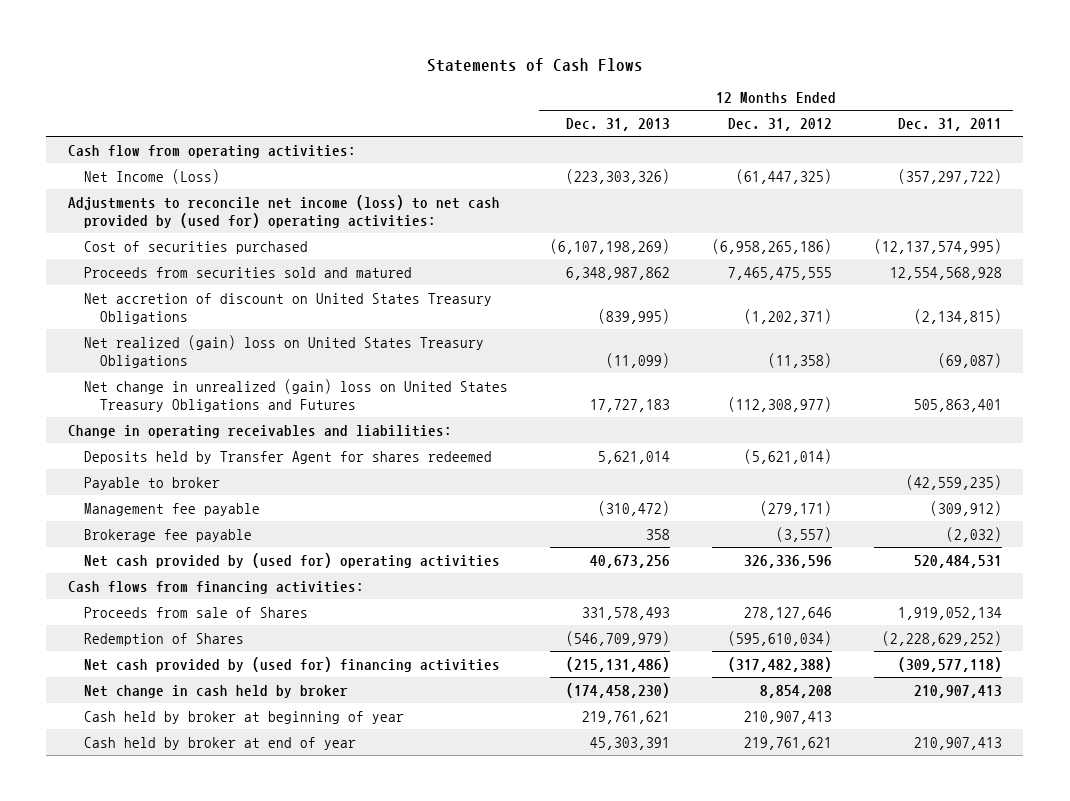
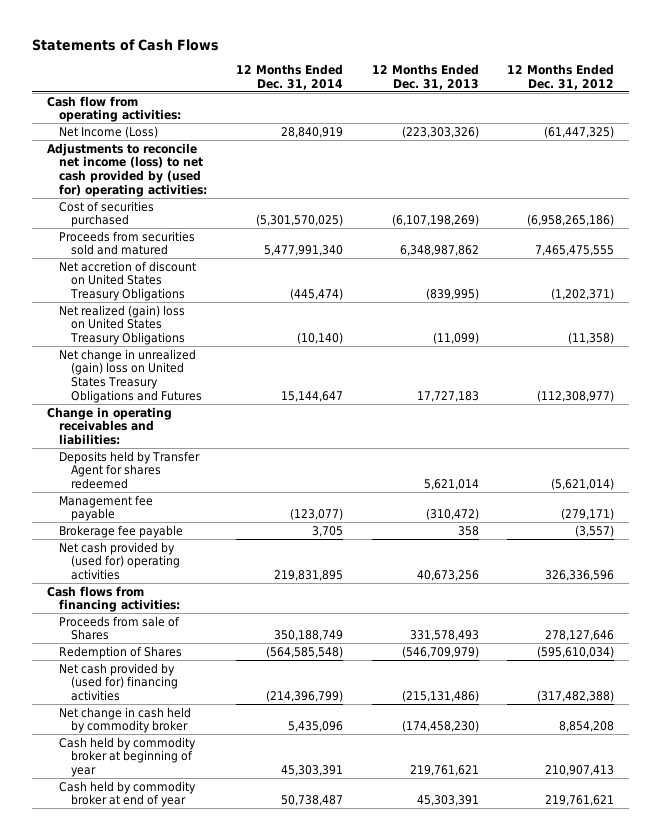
[898,117,1003,131] Dec. 31, 2011 -> none
none -> [235,64,343,90] 12 Months Ended Dec. 31, 2014
[83,476,220,490] Payable to broker -> none
[83,684,348,698] Net change in cash held by broker -> [58,706,191,734] Net change in cash held by commodity broker
[83,710,404,724] Cash held by broker at beginning of year -> [58,736,196,777] Cash held by commodity broker at beginning of year
[83,736,356,750] Cash held by broker at end of year -> [58,780,196,808] Cash held by commodity broker at end of year

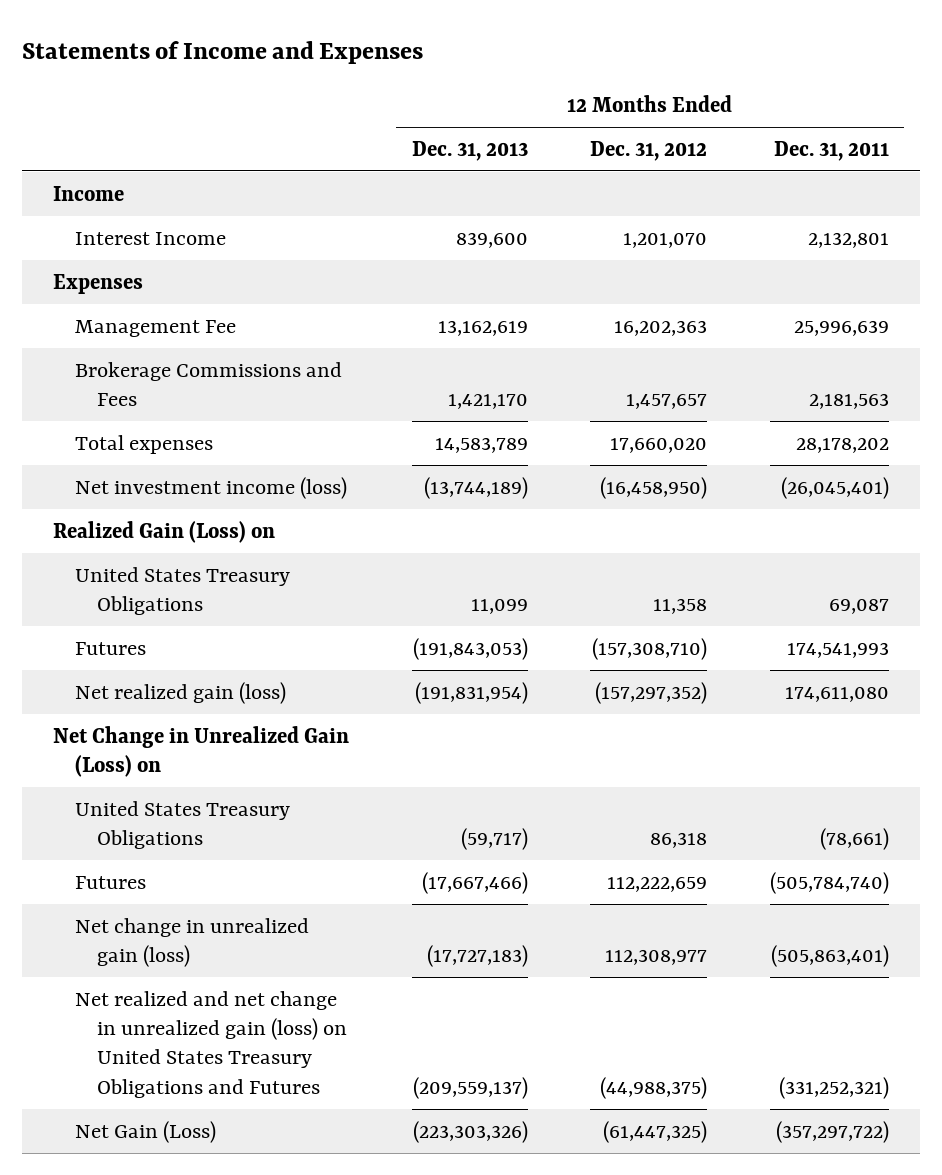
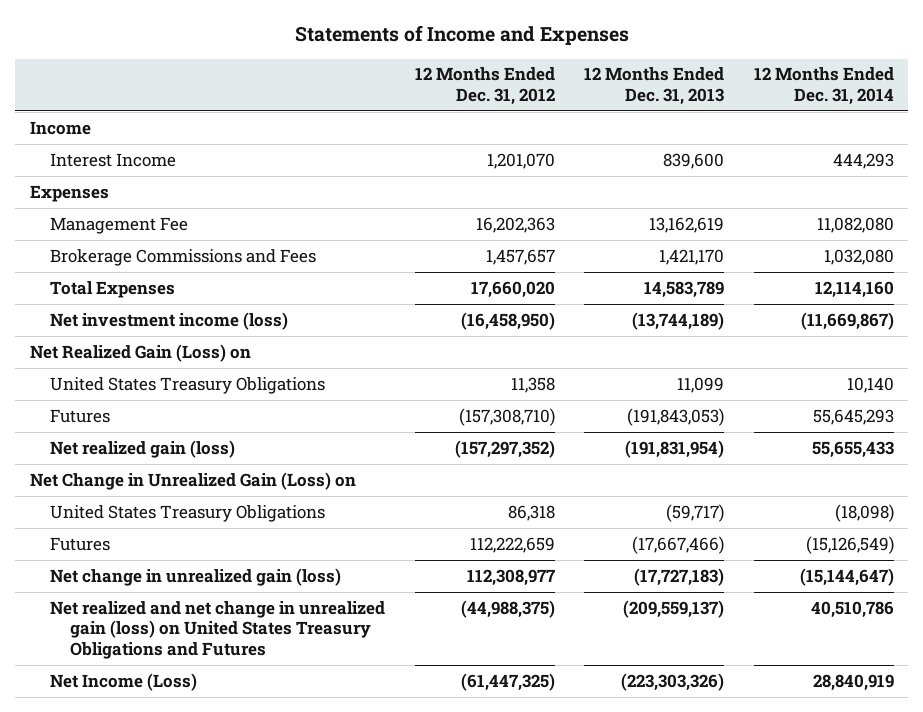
[773,140,889,161] Dec. 31, 2011 -> none
none -> [753,67,894,105] 12 Months Ended Dec. 31, 2014
[75,434,214,454] Total expenses -> [50,280,176,298] Total Expenses
[53,520,276,543] Realized Gain (Loss) on -> [29,343,251,362] Net Realized Gain (Loss) on
[75,1120,217,1143] Net Gain (Loss) -> [50,672,198,691] Net Income (Loss)

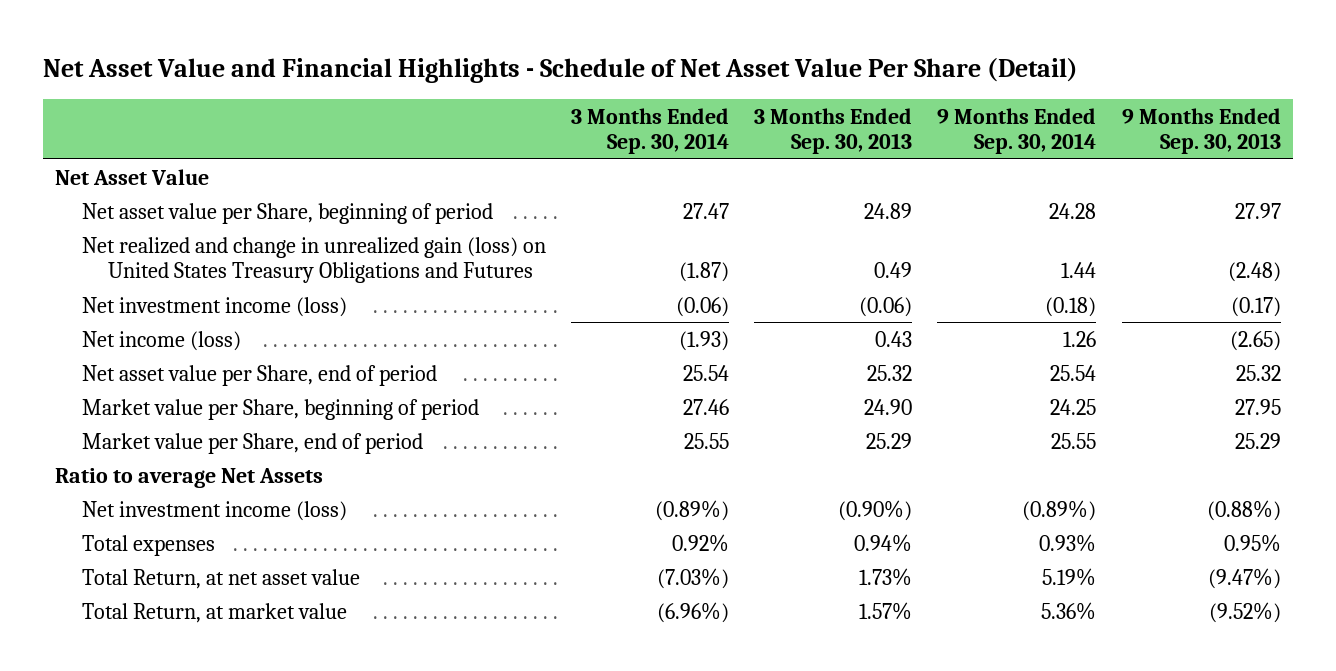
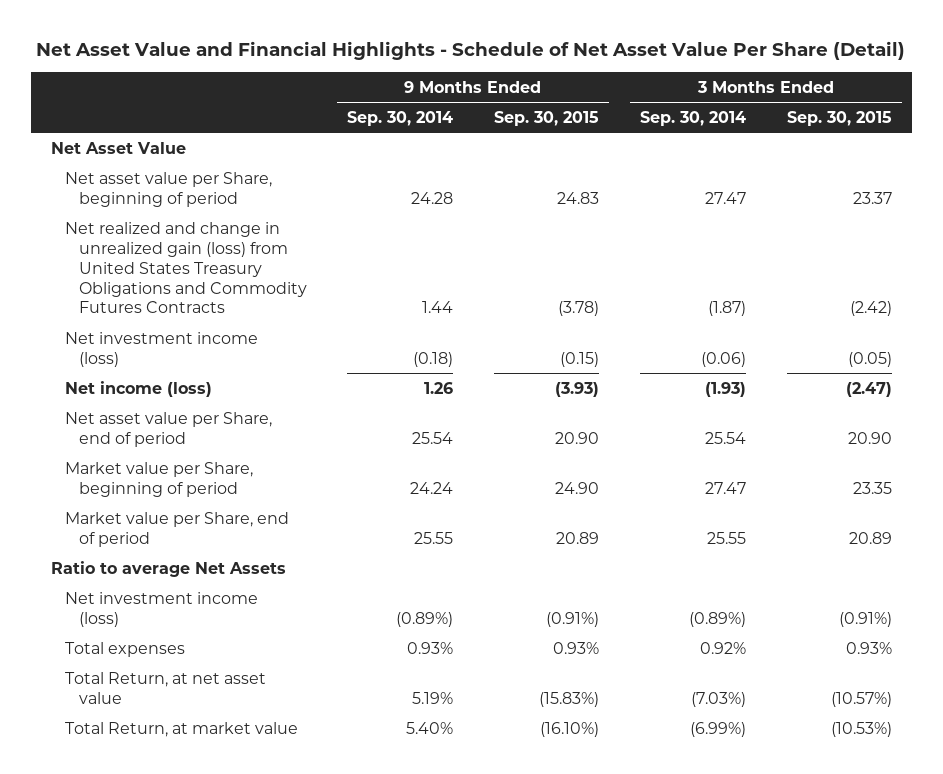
[754,107,913,155] 3 Months Ended Sep. 30, 2013 -> none
[1121,107,1281,155] 9 Months Ended Sep. 30, 2013 -> none
none -> [494,110,600,126] Sep. 30, 2015
none -> [786,110,892,126] Sep. 30, 2015
[81,236,546,284] Net realized and change in unrealized gain (loss) on United States Treasury Obligations and Futures -> [64,221,307,314] Net realized and change in unrealized gain (loss) from United States Treasury Obligations and Commodity Futures Contracts
[682,398,729,415] 27.46 -> [705,481,747,494] 27.47
[1050,398,1097,415] 24.25 -> [410,481,454,494] 24.24
[656,601,729,623] (6.96%) -> [690,721,747,737] (6.99%)
[1041,601,1097,620] 5.36% -> [406,721,454,734] 5.40%

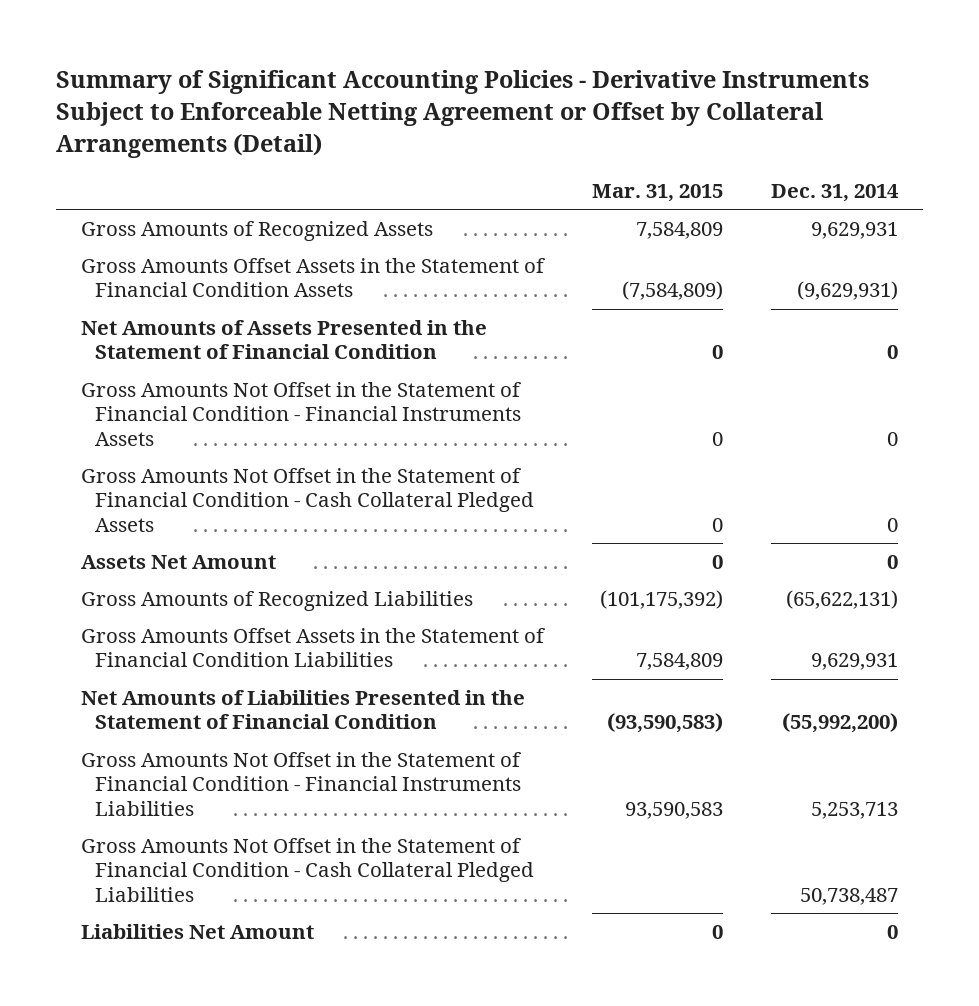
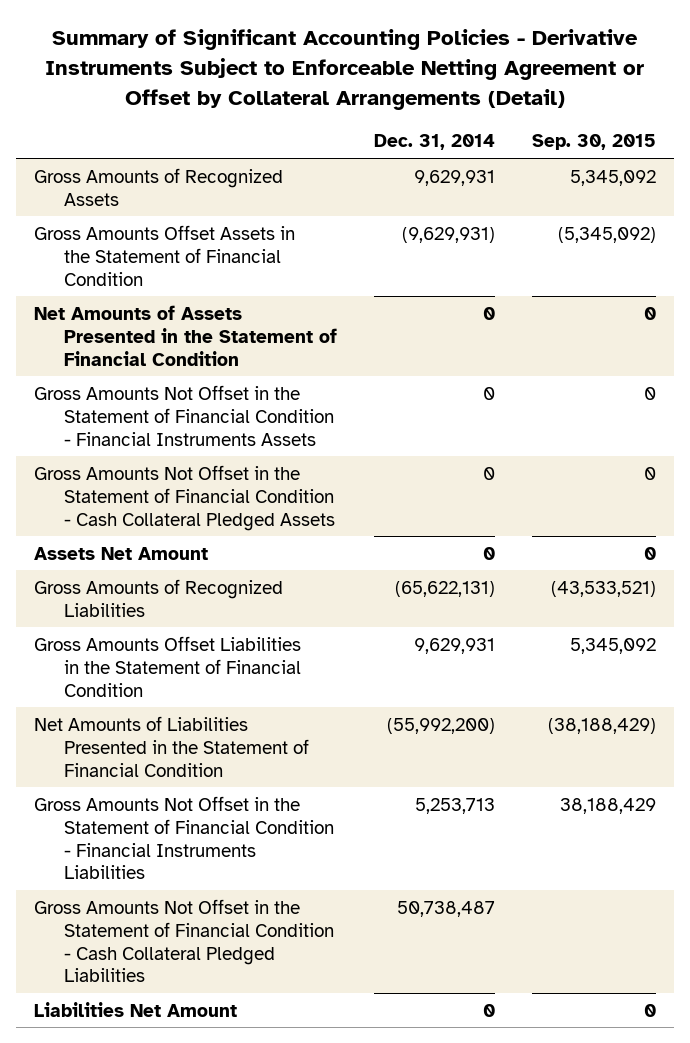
[592,183,724,202] Mar. 31, 2015 -> none
none -> [531,134,656,151] Sep. 30, 2015
[80,257,545,298] Gross Amounts Offset Assets in the Statement of Financial Condition Assets -> [34,224,296,286] Gross Amounts Offset Assets in the Statement of Financial Condition
[80,627,545,668] Gross Amounts Offset Assets in the Statement of Financial Condition Liabilities -> [34,635,302,697] Gross Amounts Offset Liabilities in the Statement of Financial Condition

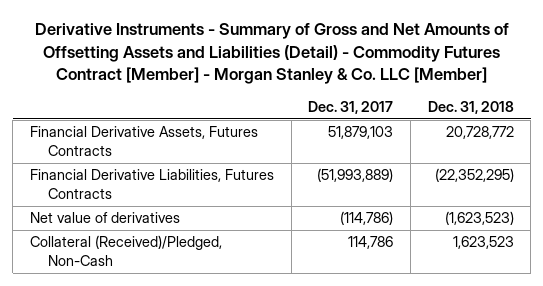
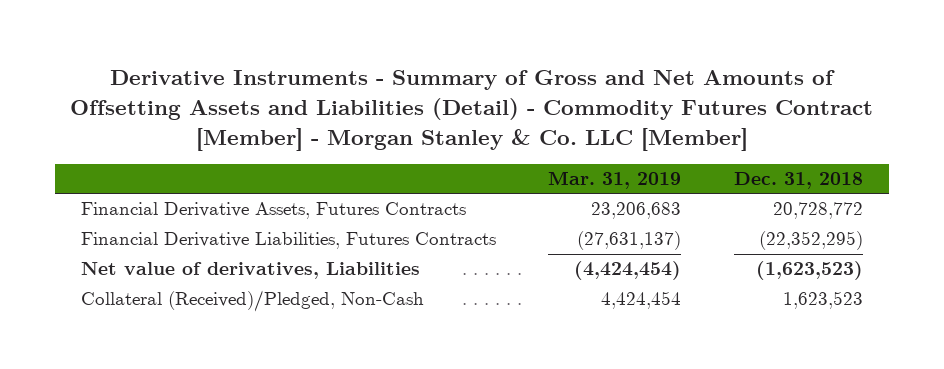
[308,100,394,114] Dec. 31, 2017 -> none
none -> [548,171,682,190] Mar. 31, 2019
[29,212,180,224] Net value of derivatives -> [81,262,421,280] Net value of derivatives, Liabilities

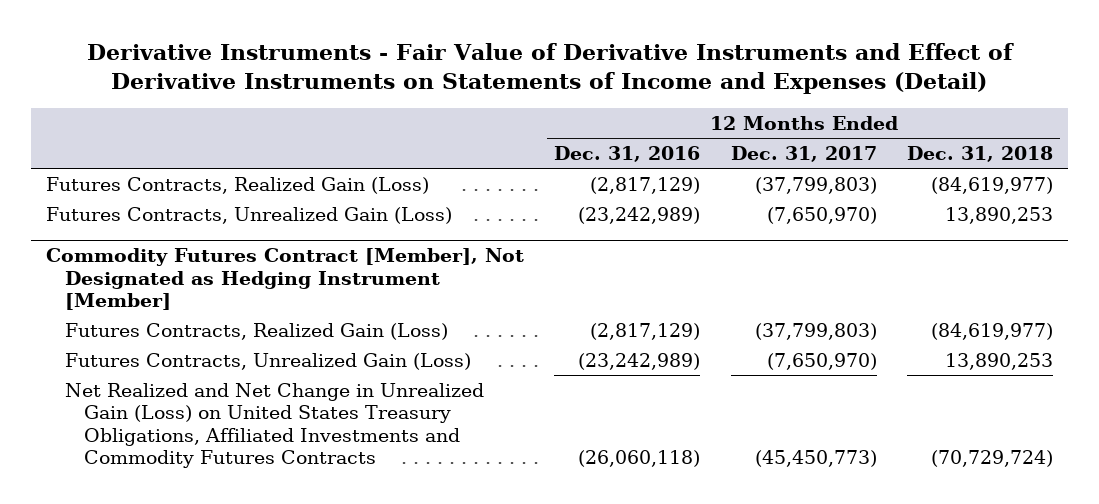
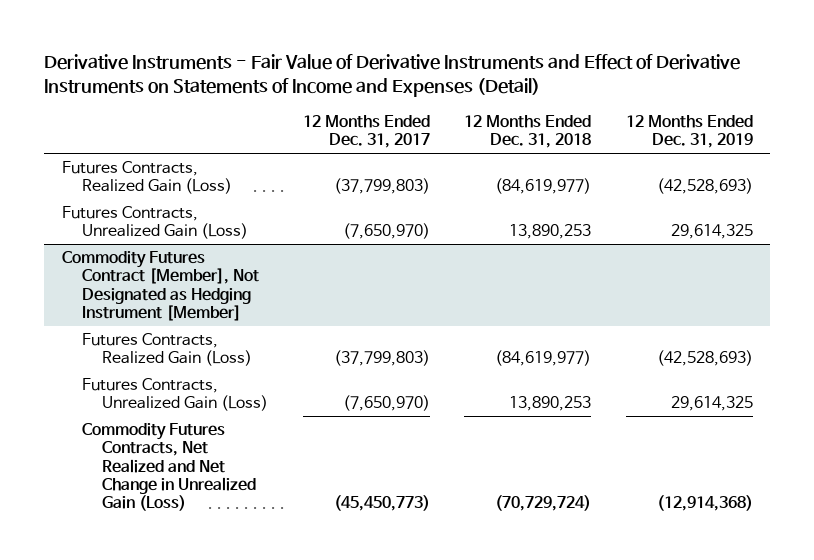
[554,146,701,163] Dec. 31, 2016 -> none
none -> [625,114,753,149] 12 Months Ended Dec. 31, 2019
[65,383,485,469] Net Realized and Net Change in Unrealized Gain (Loss) on United States Treasury Obligations, Affiliated Investments and Commodity Futures Contracts -> [81,423,256,512] Commodity Futures Contracts, Net Realized and Net Change in Unrealized Gain (Loss)

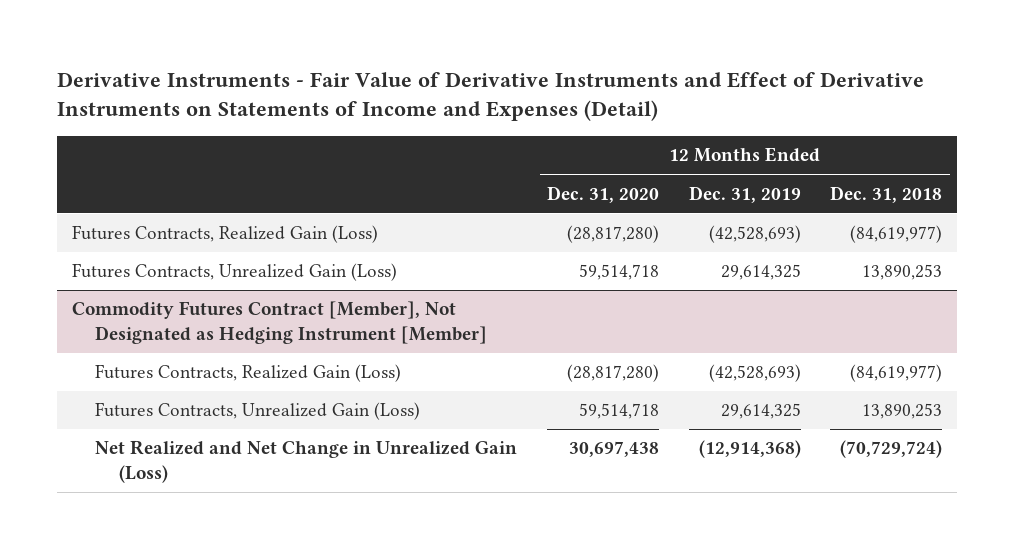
[302,114,430,149] 12 Months Ended Dec. 31, 2017 -> none
none -> [547,185,660,203] Dec. 31, 2020
[81,423,256,512] Commodity Futures Contracts, Net Realized and Net Change in Unrealized Gain (Loss) -> [95,440,518,483] Net Realized and Net Change in Unrealized Gain (Loss)

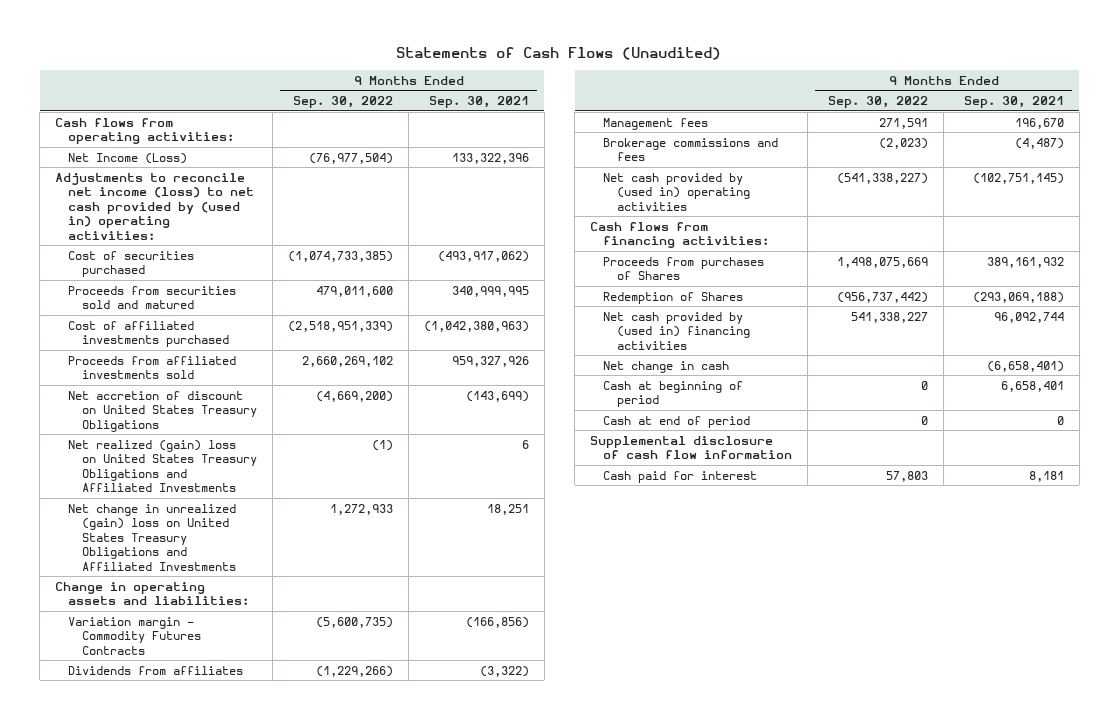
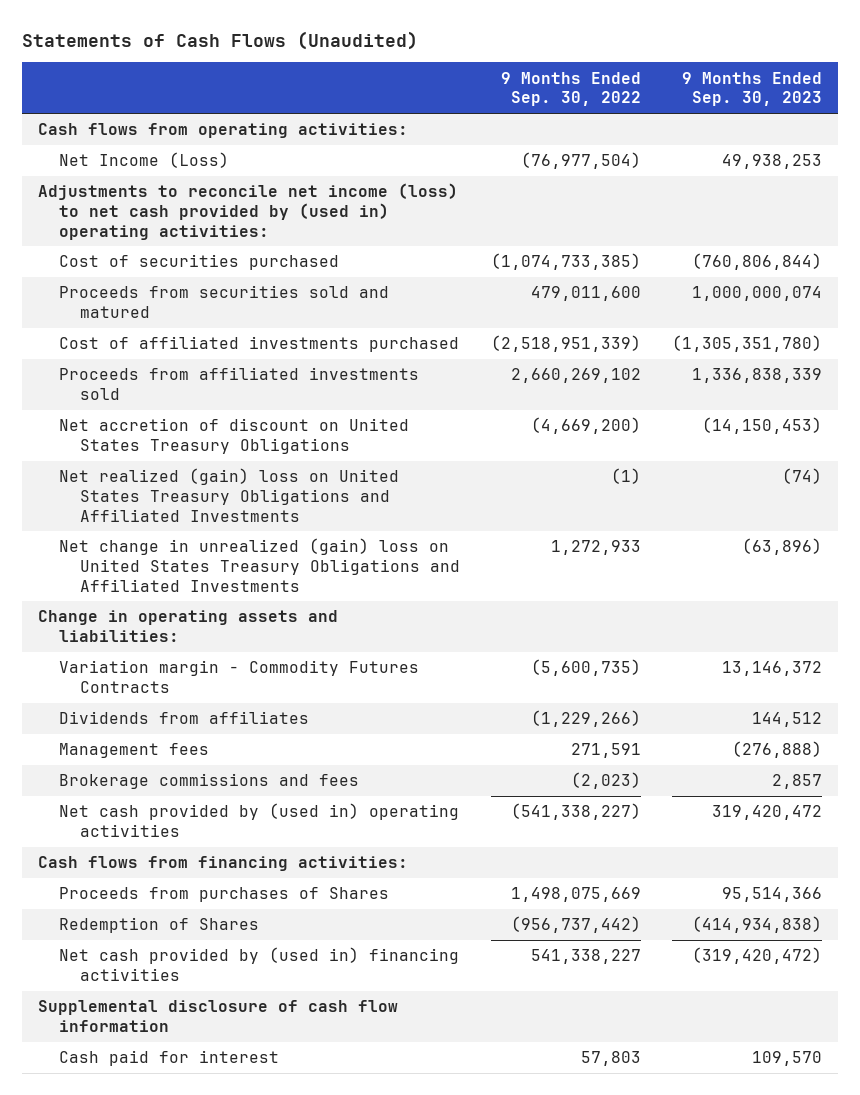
[428,96,529,109] Sep. 30, 2021 -> none
none -> [682,71,823,107] 9 Months Ended Sep. 30, 2023
[603,360,730,373] Net change in cash -> none
[603,380,744,408] Cash at beginning of period -> none
[603,415,751,428] Cash at end of period -> none

